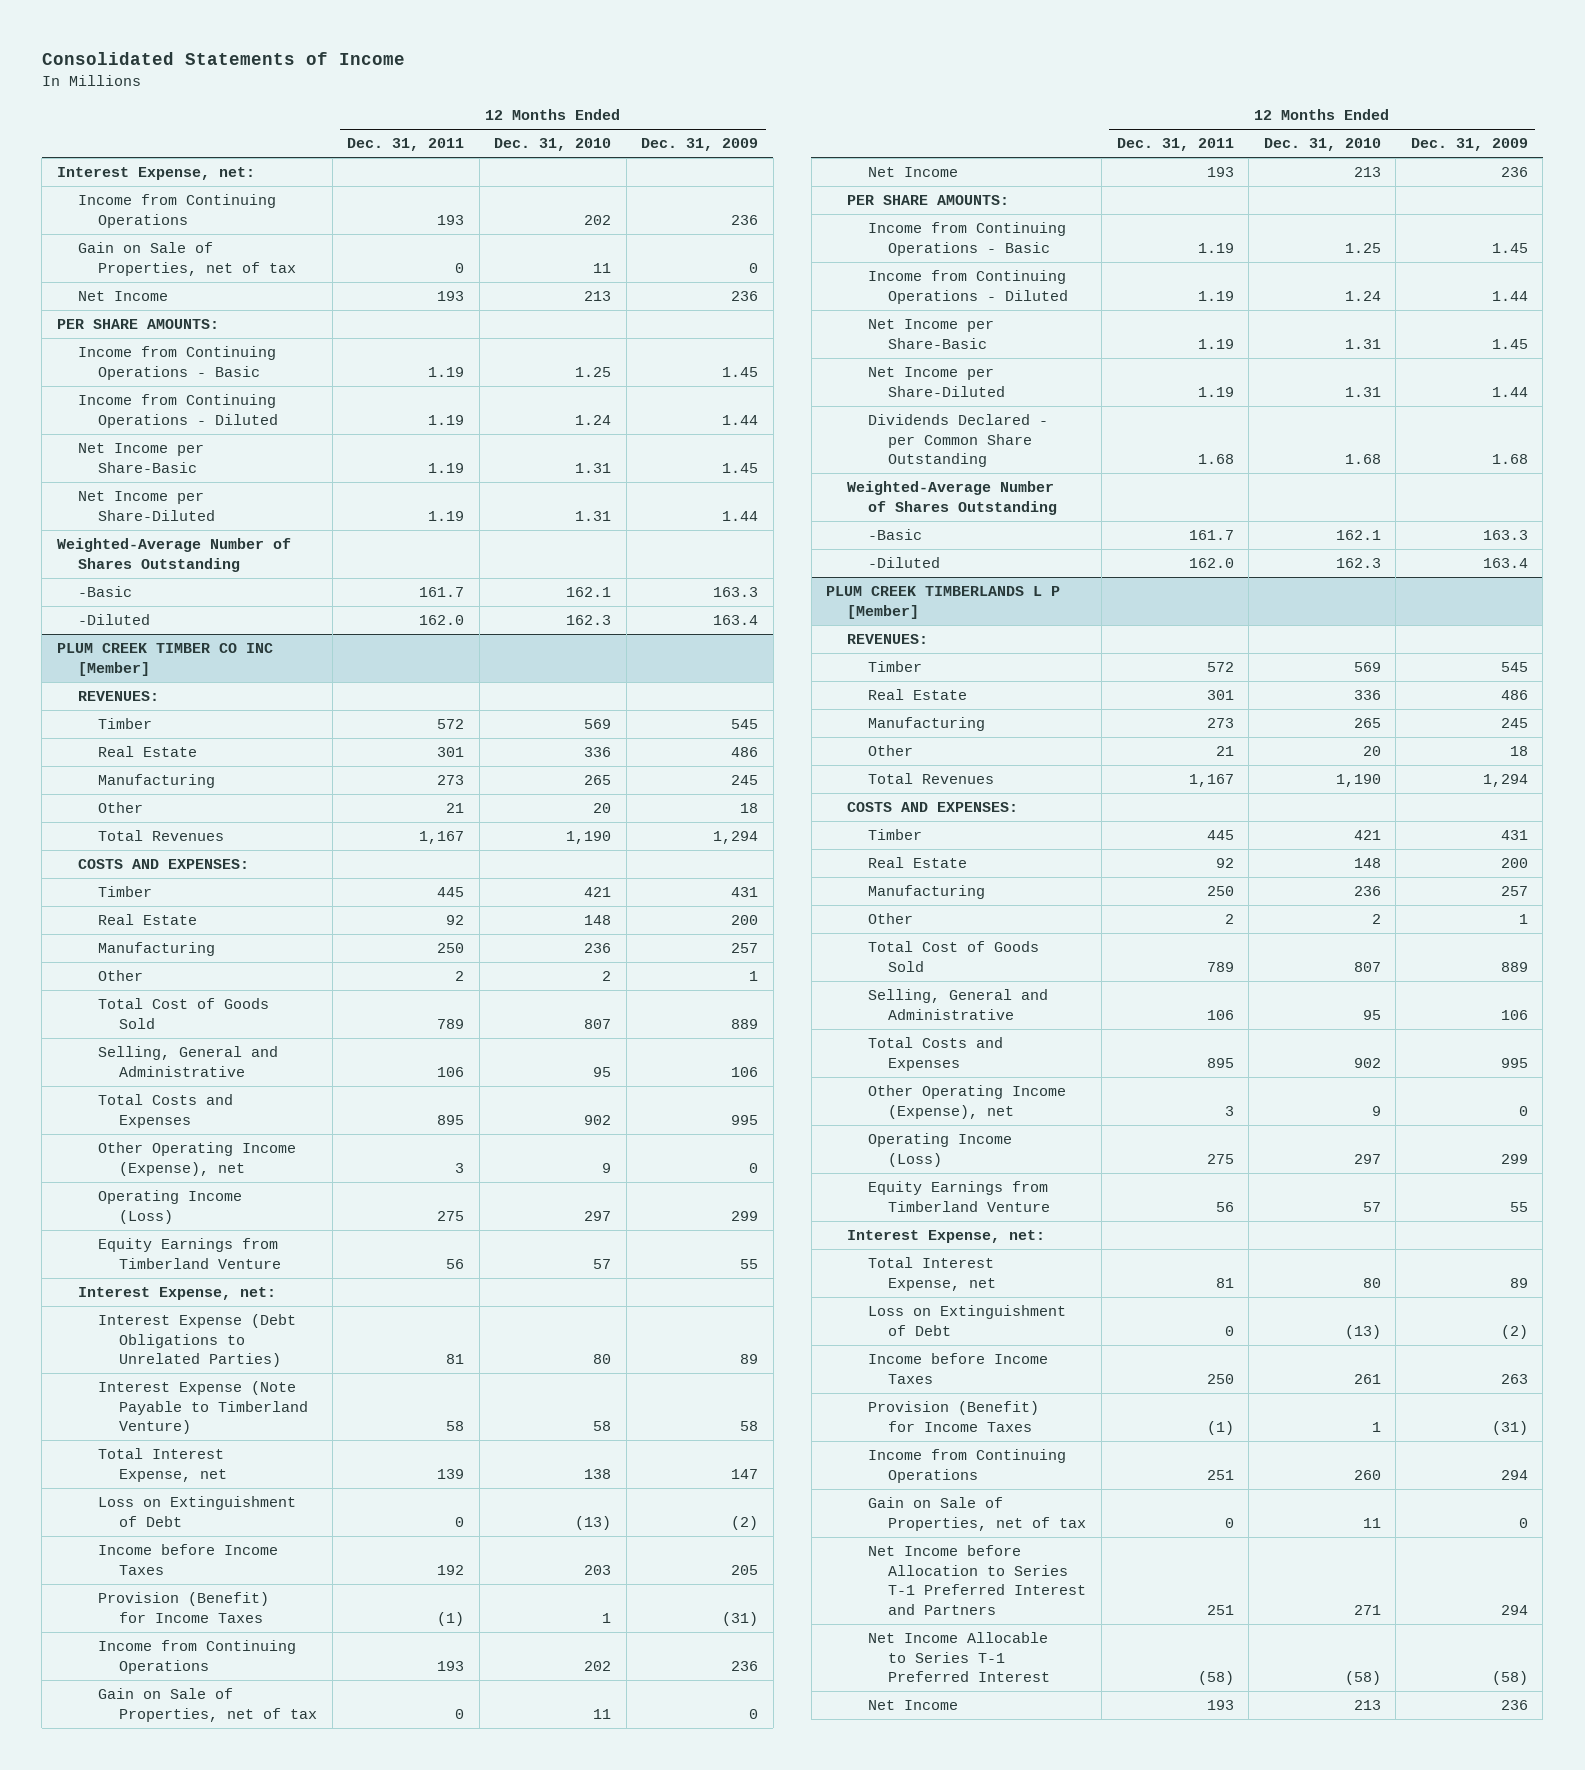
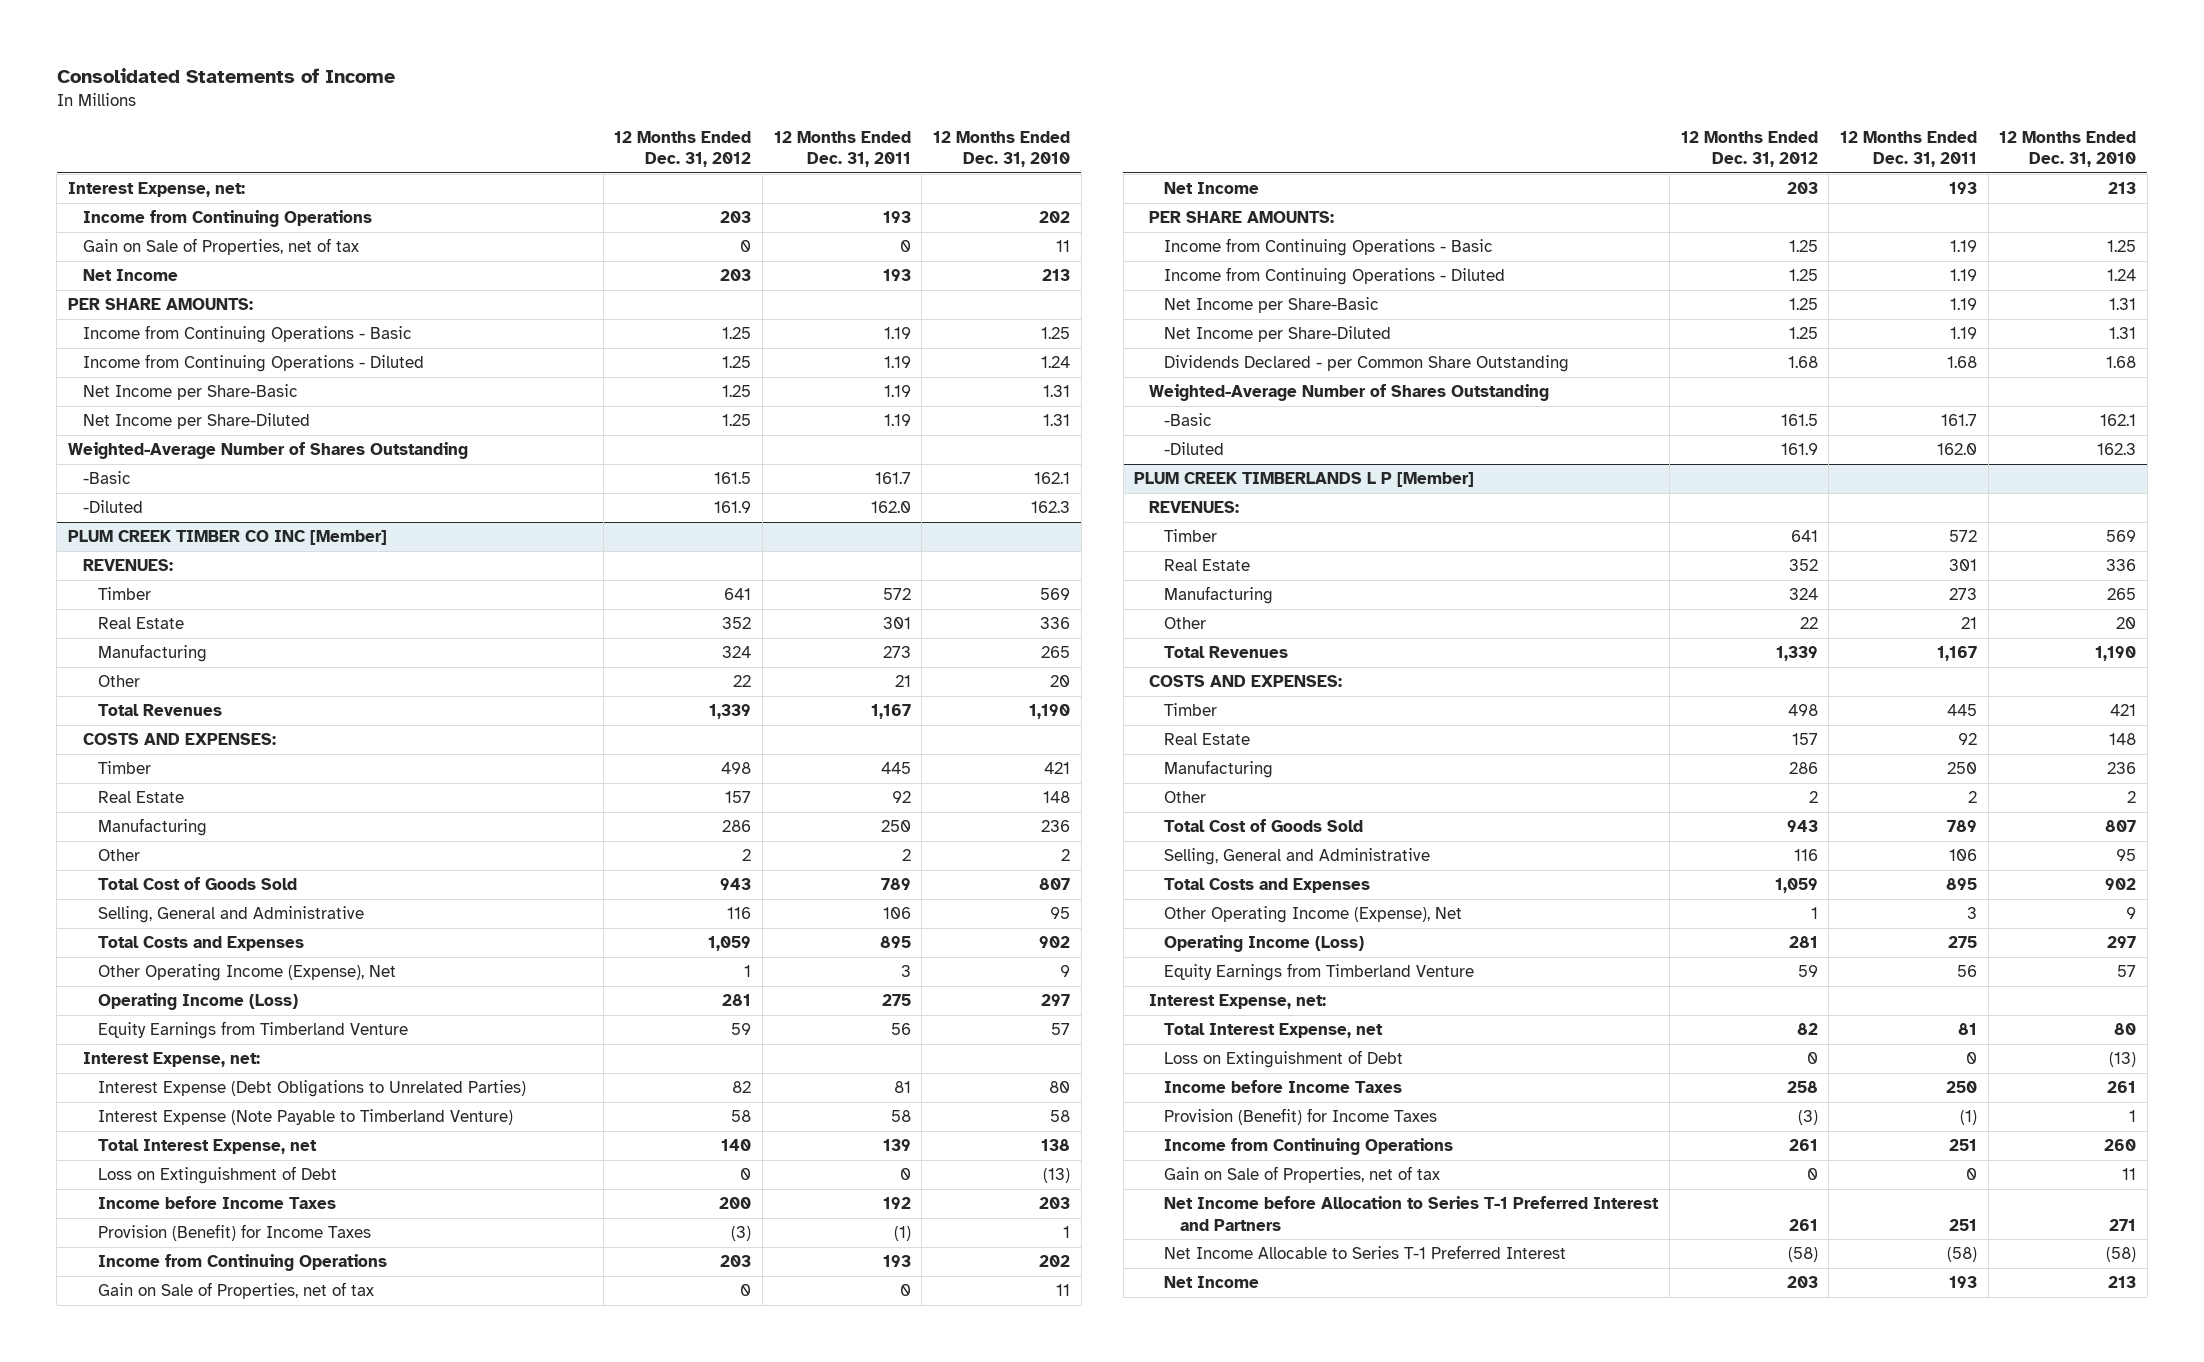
[641,138,759,152] Dec. 31, 2009 -> none
none -> [614,130,752,167] 12 Months Ended Dec. 31, 2012
[98,1142,297,1176] Other Operating Income (Expense), net -> [98,964,397,982] Other Operating Income (Expense), Net
[867,1085,1066,1119] Other Operating Income (Expense), net -> [1164,906,1463,924] Other Operating Income (Expense), Net

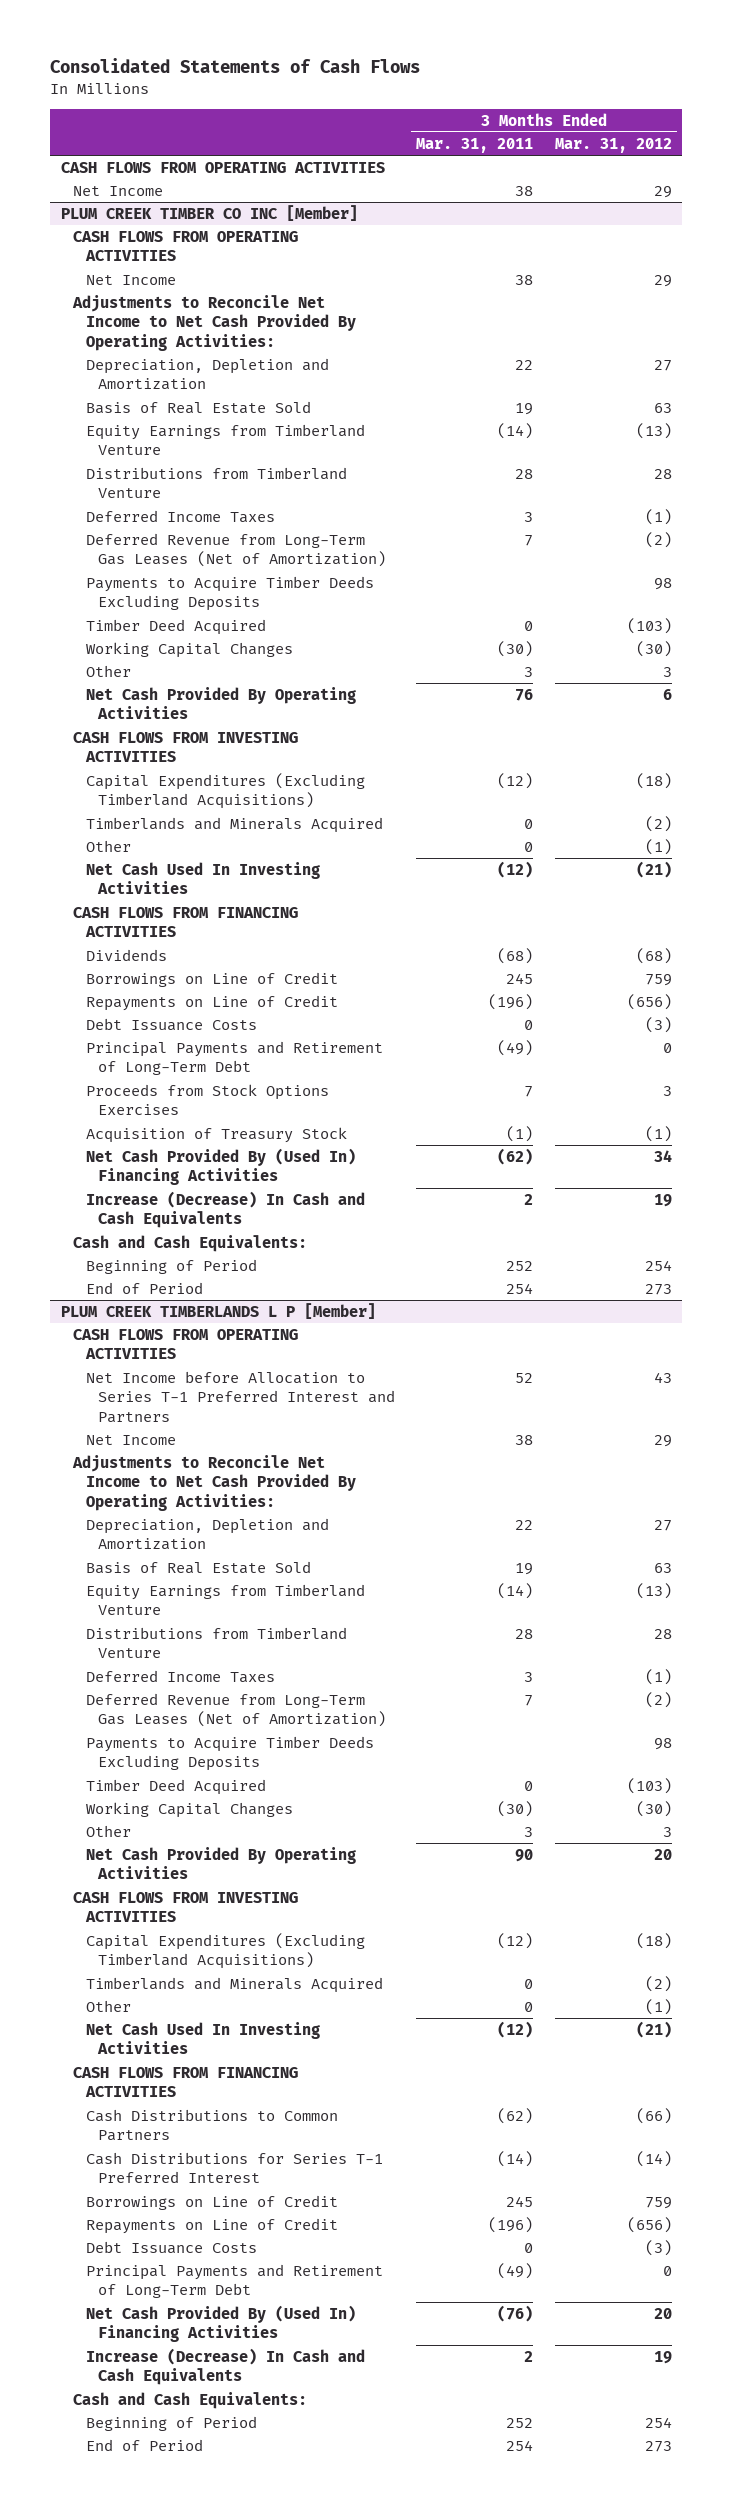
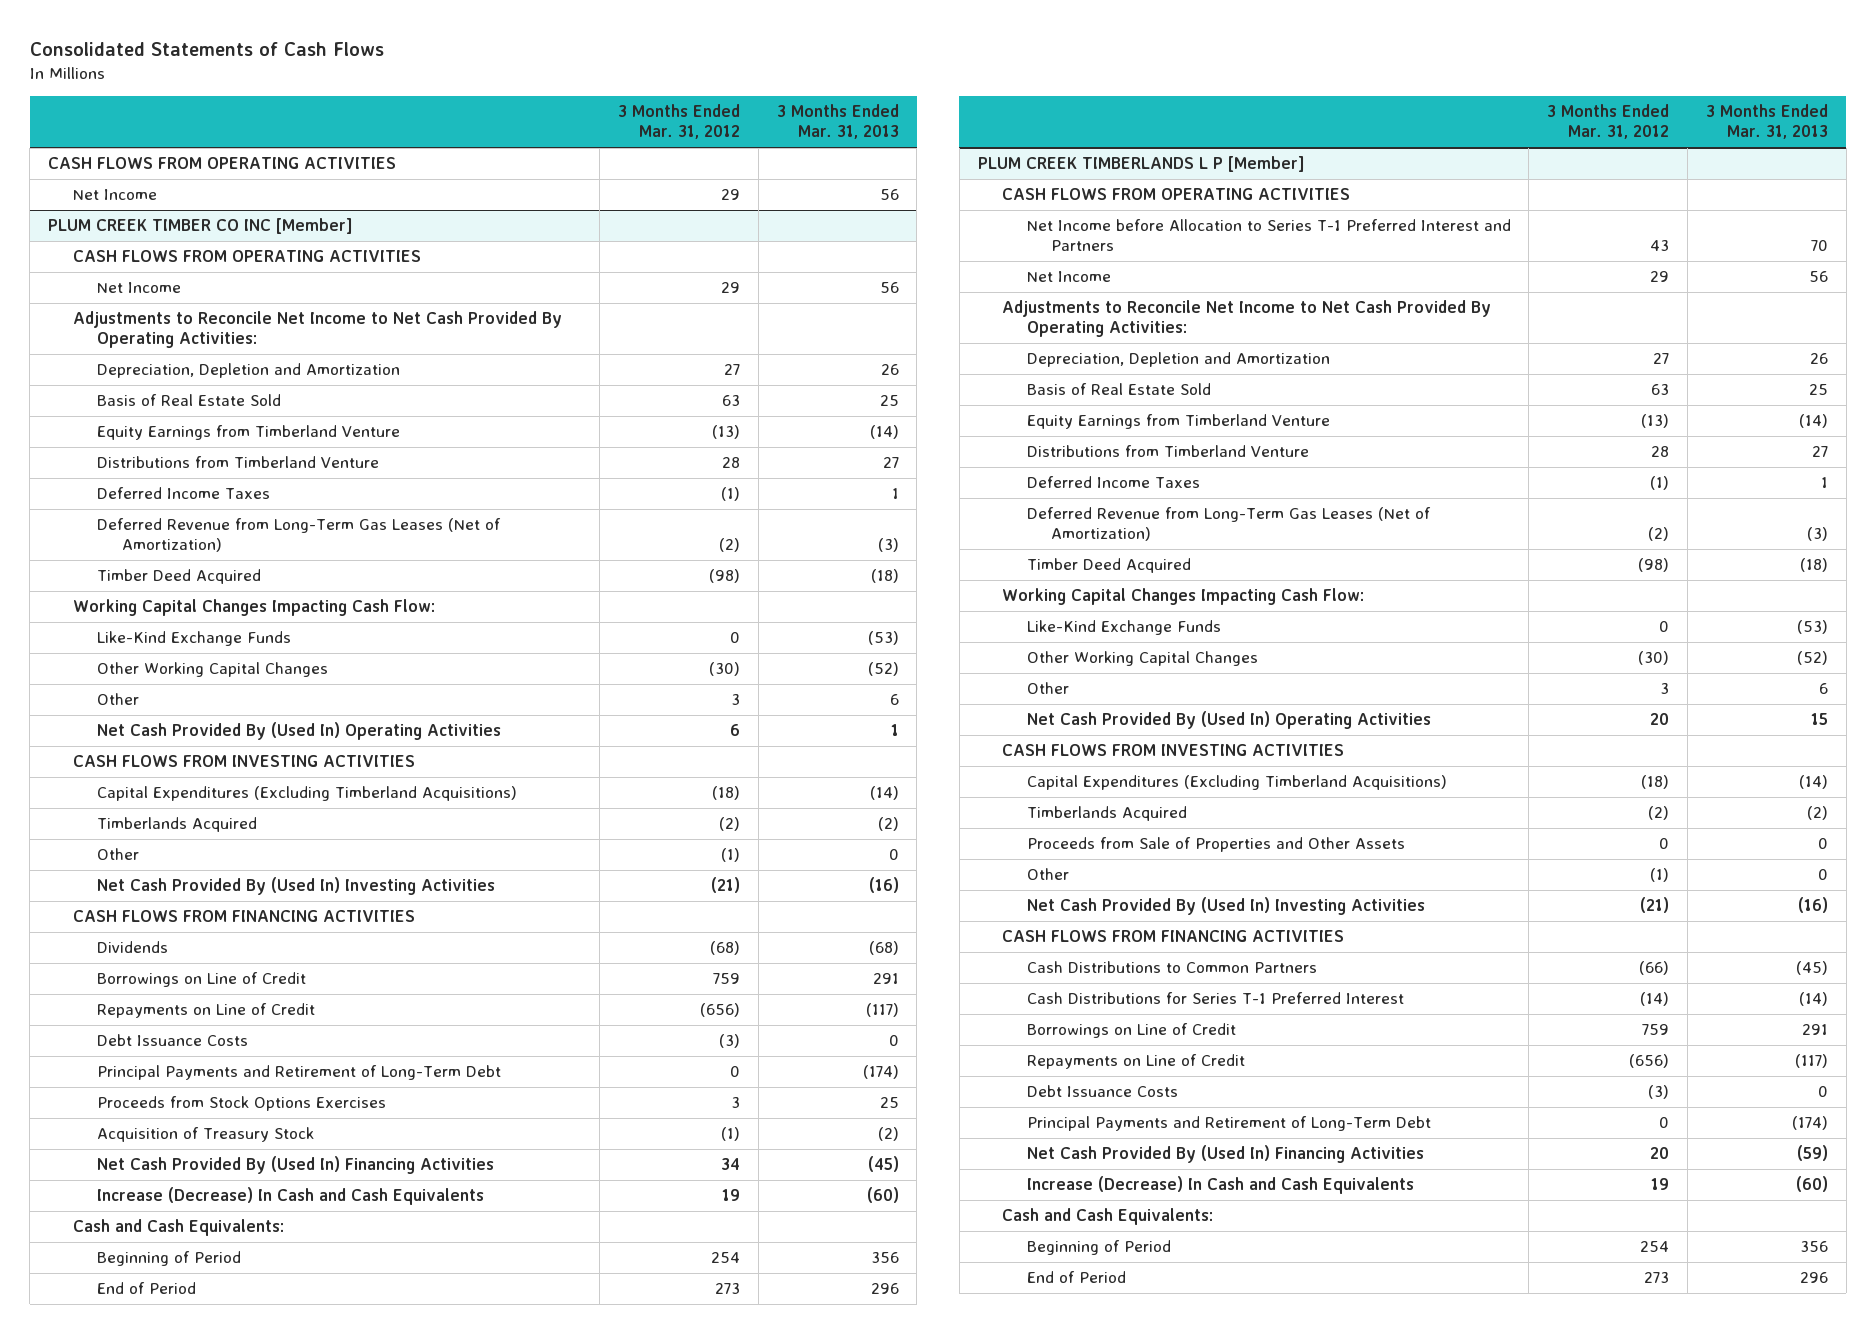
[416,137,534,153] Mar. 31, 2011 -> none
none -> [776,104,899,140] 3 Months Ended Mar. 31, 2013
[85,575,374,612] Payments to Acquire Timber Deeds Excluding Deposits -> none
[626,617,672,634] (103) -> [708,569,740,584] (98)
none -> [72,599,435,617] Working Capital Changes Impacting Cash Flow:
none -> [97,631,292,647] Like-Kind Exchange Funds
[85,641,293,658] Working Capital Changes -> [97,662,329,678] Other Working Capital Changes
[85,686,356,720] Net Cash Provided By Operating Activities -> [97,722,502,741] Net Cash Provided By (Used In) Operating Activities
[85,816,383,833] Timberlands and Minerals Acquired -> [97,817,258,833] Timberlands Acquired
[85,861,320,895] Net Cash Used In Investing Activities -> [97,877,496,896] Net Cash Provided By (Used In) Investing Activities
[85,1735,374,1772] Payments to Acquire Timber Deeds Excluding Deposits -> none
[626,1777,672,1794] (103) -> [1638,558,1670,573] (98)
none -> [1002,588,1365,606] Working Capital Changes Impacting Cash Flow:
none -> [1026,620,1221,636] Like-Kind Exchange Funds
[85,1801,293,1818] Working Capital Changes -> [1026,651,1258,667] Other Working Capital Changes
[85,1846,356,1880] Net Cash Provided By Operating Activities -> [1026,711,1431,730] Net Cash Provided By (Used In) Operating Activities
[85,1976,383,1993] Timberlands and Minerals Acquired -> [1026,806,1187,822] Timberlands Acquired
none -> [1026,837,1405,853] Proceeds from Sale of Properties and Other Assets
[85,2021,320,2055] Net Cash Used In Investing Activities -> [1026,897,1425,916] Net Cash Provided By (Used In) Investing Activities

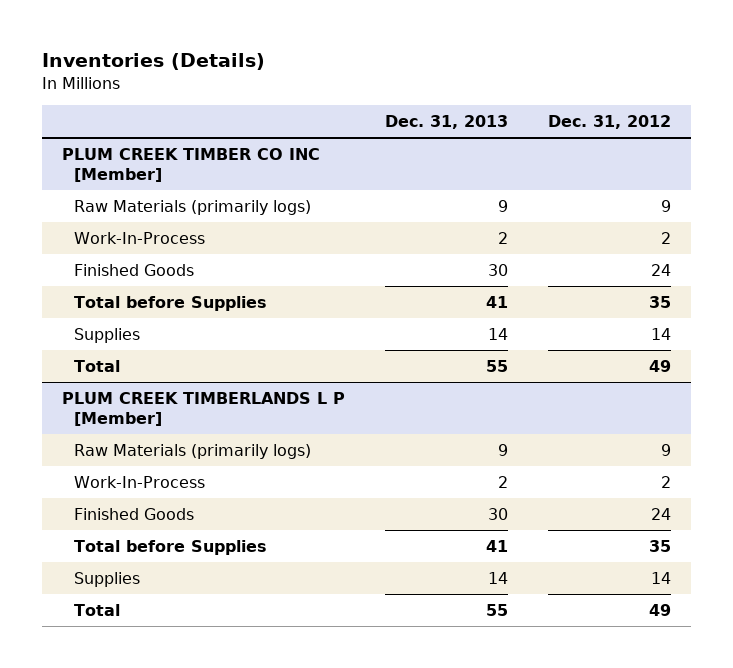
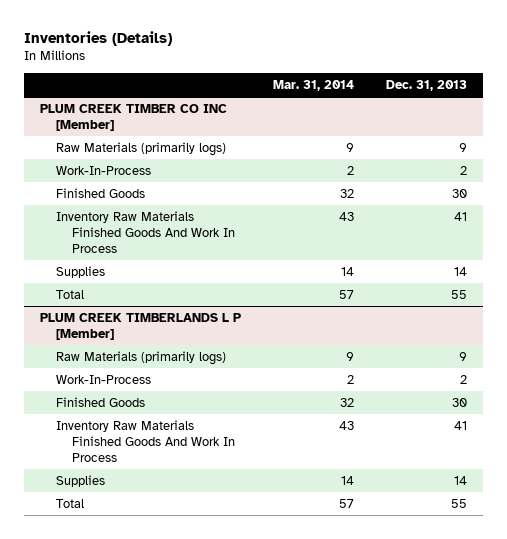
[547,115,671,130] Dec. 31, 2012 -> none
none -> [272,80,354,92] Mar. 31, 2014
[73,296,267,312] Total before Supplies -> [55,210,235,253] Inventory Raw Materials Finished Goods And Work In Process
[73,540,267,556] Total before Supplies -> [55,419,235,462] Inventory Raw Materials Finished Goods And Work In Process

